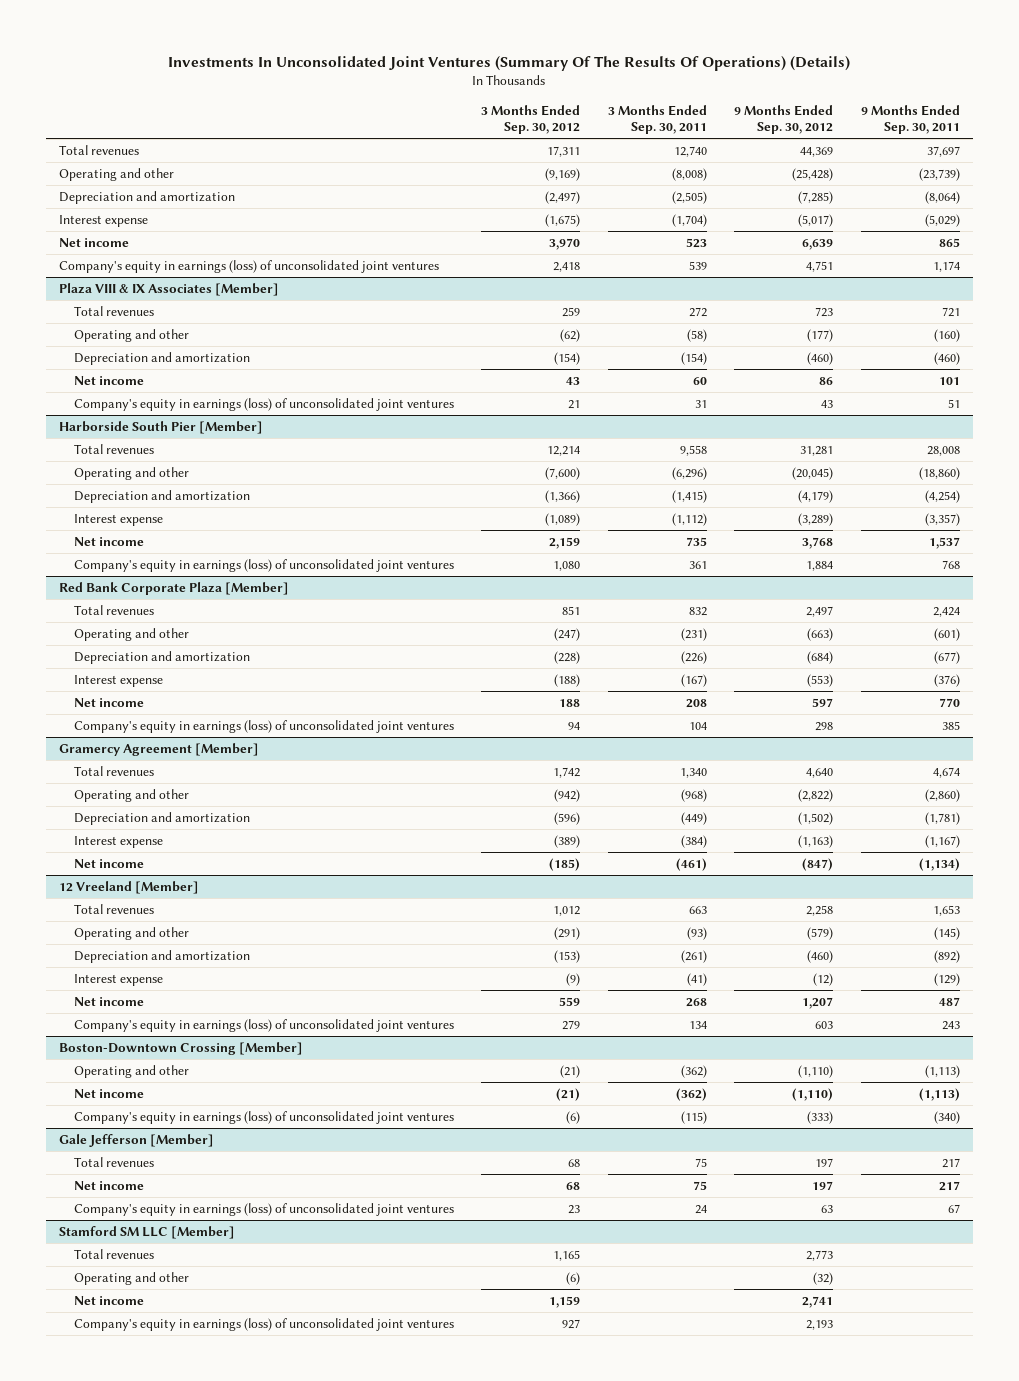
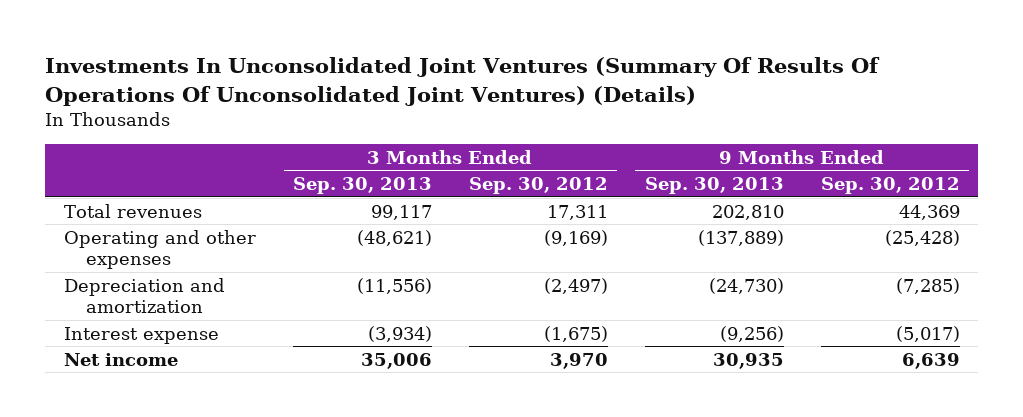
[168,55,851,71] Investments In Unconsolidated Joint Ventures (Summary Of The Results Of Operations) (Details) -> [45,57,881,106] Investments In Unconsolidated Joint Ventures (Summary Of Results Of Operations Of Unconsolidated Joint Ventures) (Details)
[607,104,707,134] 3 Months Ended Sep. 30, 2011 -> none
[860,104,960,134] 9 Months Ended Sep. 30, 2011 -> none
none -> [292,177,432,195] Sep. 30, 2013
none -> [644,177,784,195] Sep. 30, 2013
[59,167,175,181] Operating and other -> [63,229,256,270] Operating and other expenses
[59,259,440,273] Company's equity in earnings (loss) of unconsolidated joint ventures -> none
[59,282,280,296] Plaza VIII & IX Associates [Member] -> none
[73,305,154,316] Total revenues -> none
[73,328,189,342] Operating and other -> none
[73,351,250,365] Depreciation and amortization -> none
[73,375,144,385] Net income -> none
[73,397,454,411] Company's equity in earnings (loss) of unconsolidated joint ventures -> none
[59,420,264,434] Harborside South Pier [Member] -> none
[73,443,154,454] Total revenues -> none
[73,466,189,480] Operating and other -> none
[73,489,250,503] Depreciation and amortization -> none
[73,513,163,526] Interest expense -> none
[73,536,144,546] Net income -> none
[73,558,454,572] Company's equity in earnings (loss) of unconsolidated joint ventures -> none
[59,581,290,595] Red Bank Corporate Plaza [Member] -> none
[73,604,154,615] Total revenues -> none
[73,627,189,641] Operating and other -> none
[73,650,250,664] Depreciation and amortization -> none
[73,674,163,687] Interest expense -> none
[73,697,144,707] Net income -> none
[73,719,454,733] Company's equity in earnings (loss) of unconsolidated joint ventures -> none
[59,742,260,756] Gramercy Agreement [Member] -> none
[73,765,154,776] Total revenues -> none
[73,788,189,802] Operating and other -> none
[73,811,250,825] Depreciation and amortization -> none
[73,835,163,848] Interest expense -> none
[73,858,144,868] Net income -> none
[59,880,200,894] 12 Vreeland [Member] -> none
[73,903,154,914] Total revenues -> none
[73,926,189,940] Operating and other -> none
[73,949,250,963] Depreciation and amortization -> none
[73,973,163,986] Interest expense -> none
[73,996,144,1006] Net income -> none
[73,1018,454,1032] Company's equity in earnings (loss) of unconsolidated joint ventures -> none
[59,1041,304,1055] Boston-Downtown Crossing [Member] -> none
[73,1064,189,1078] Operating and other -> none
[73,1088,144,1098] Net income -> none
[73,1110,454,1124] Company's equity in earnings (loss) of unconsolidated joint ventures -> none
[59,1133,215,1147] Gale Jefferson [Member] -> none
[73,1156,154,1167] Total revenues -> none
[73,1180,144,1190] Net income -> none
[73,1202,454,1216] Company's equity in earnings (loss) of unconsolidated joint ventures -> none
[59,1225,236,1239] Stamford SM LLC [Member] -> none
[73,1248,154,1259] Total revenues -> none
[73,1271,189,1285] Operating and other -> none
[73,1295,144,1305] Net income -> none
[73,1317,454,1331] Company's equity in earnings (loss) of unconsolidated joint ventures -> none

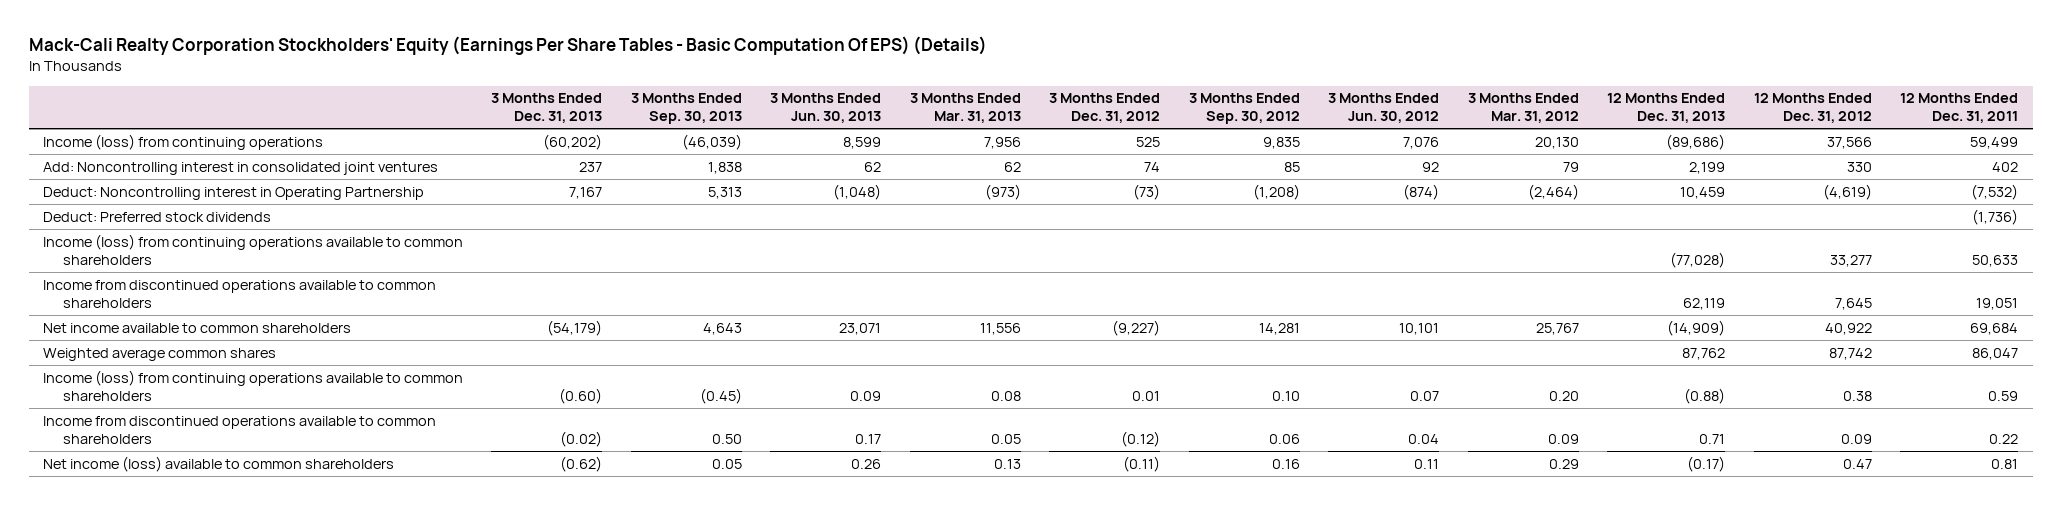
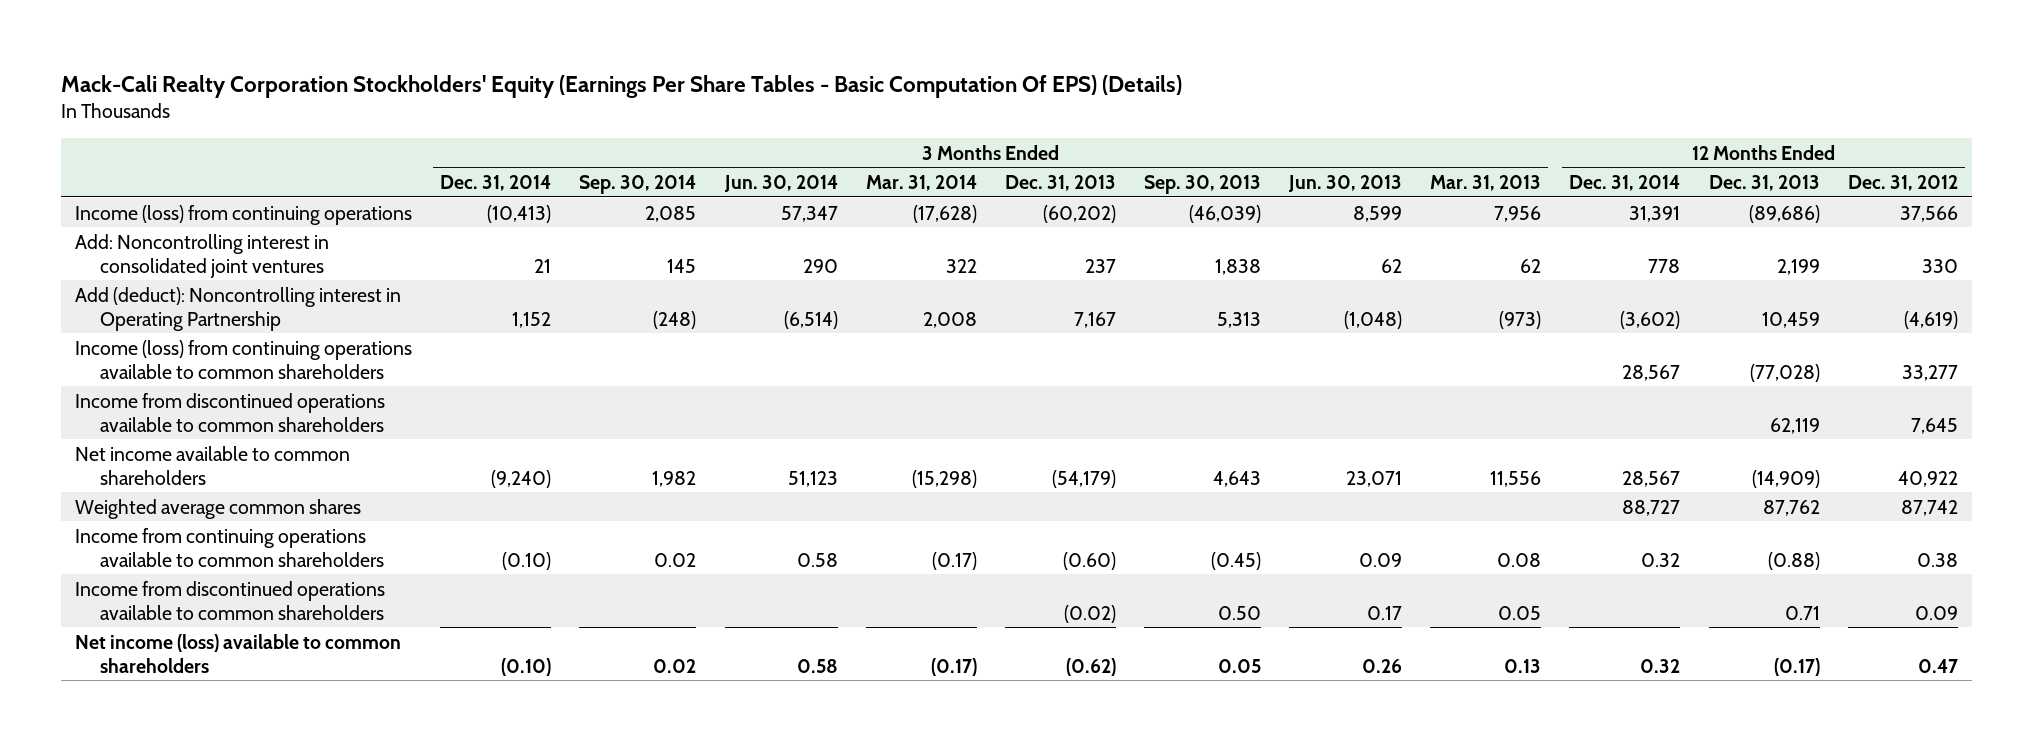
[1049,93,1161,124] 3 Months Ended Dec. 31, 2012 -> none
[1188,93,1300,125] 3 Months Ended Sep. 30, 2012 -> none
[1328,93,1440,124] 3 Months Ended Jun. 30, 2012 -> none
[1467,93,1579,124] 3 Months Ended Mar. 31, 2012 -> none
[1900,93,2019,124] 12 Months Ended Dec. 31, 2011 -> none
none -> [440,174,552,191] Dec. 31, 2014
none -> [579,174,697,194] Sep. 30, 2014
none -> [723,174,838,192] Jun. 30, 2014
none -> [865,174,977,191] Mar. 31, 2014
none -> [1569,174,1681,191] Dec. 31, 2014
[42,211,271,222] Deduct: Preferred stock dividends -> none
[42,186,424,200] Deduct: Noncontrolling interest in Operating Partnership -> [75,286,402,331] Add (deduct): Noncontrolling interest in Operating Partnership
[42,369,463,401] Income (loss) from continuing operations available to common shareholders -> [75,527,385,567] Income from continuing operations available to common shareholders

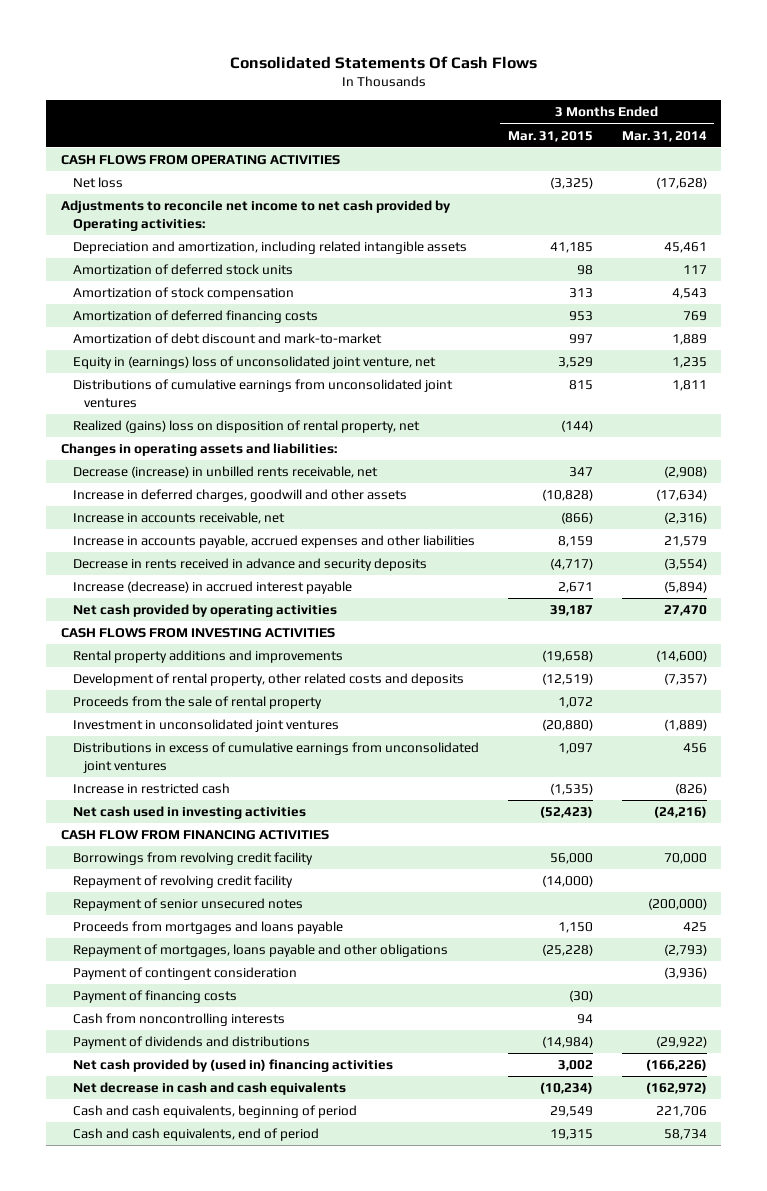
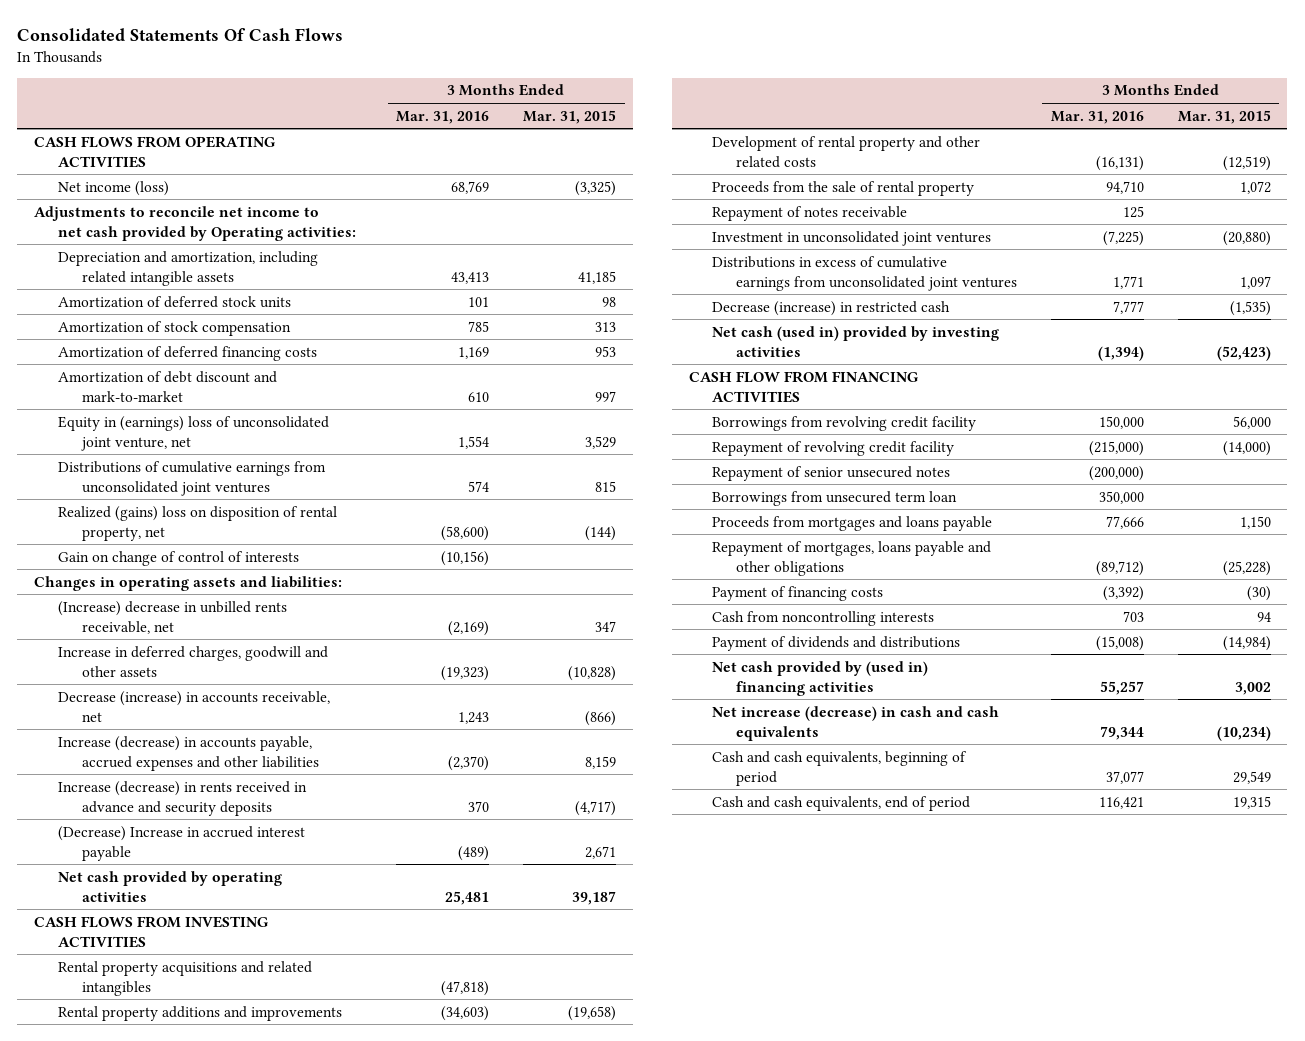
[621,130,707,142] Mar. 31, 2014 -> none
none -> [396,110,490,124] Mar. 31, 2016
[72,177,123,189] Net loss -> [57,180,169,196] Net income (loss)
none -> [57,550,299,566] Gain on change of control of interests
[72,466,378,479] Decrease (increase) in unbilled rents receivable, net -> [57,600,287,634] (Increase) decrease in unbilled rents receivable, net
[72,512,285,525] Increase in accounts receivable, net -> [57,690,330,722] Decrease (increase) in accounts receivable, net
[72,535,475,549] Increase in accounts payable, accrued expenses and other liabilities -> [57,735,319,771] Increase (decrease) in accounts payable, accrued expenses and other liabilities
[72,558,427,572] Decrease in rents received in advance and security deposits -> [57,780,307,816] Increase (decrease) in rents received in advance and security deposits
[72,581,352,595] Increase (decrease) in accrued interest payable -> [57,825,305,861] (Decrease) Increase in accrued interest payable
none -> [57,960,312,996] Rental property acquisitions and related intangibles
[72,673,464,687] Development of rental property, other related costs and deposits -> [712,135,981,168] Development of rental property and other related costs
none -> [712,205,908,221] Repayment of notes receivable
[72,783,230,795] Increase in restricted cash -> [712,300,951,316] Decrease (increase) in restricted cash
[72,806,306,820] Net cash used in investing activities -> [712,325,1000,357] Net cash (used in) provided by investing activities
none -> [712,490,958,506] Borrowings from unsecured term loan
[72,967,297,981] Payment of contingent consideration -> none
[72,1082,346,1096] Net decrease in cash and cash equivalents -> [712,705,1000,741] Net increase (decrease) in cash and cash equivalents

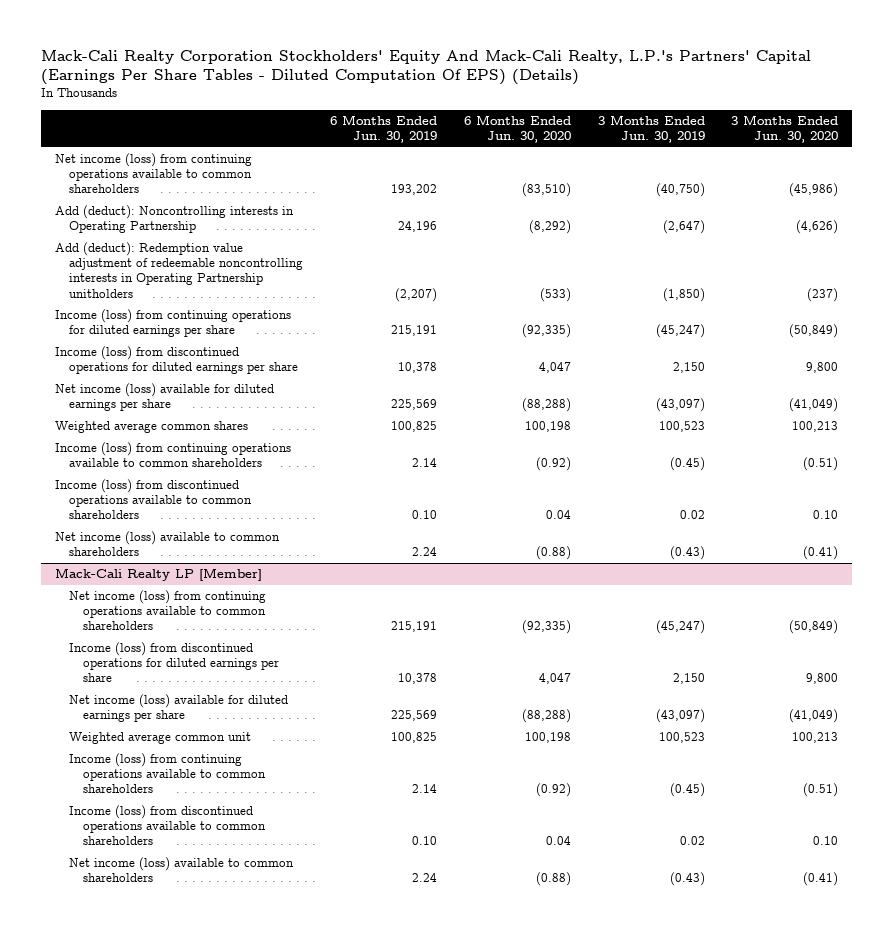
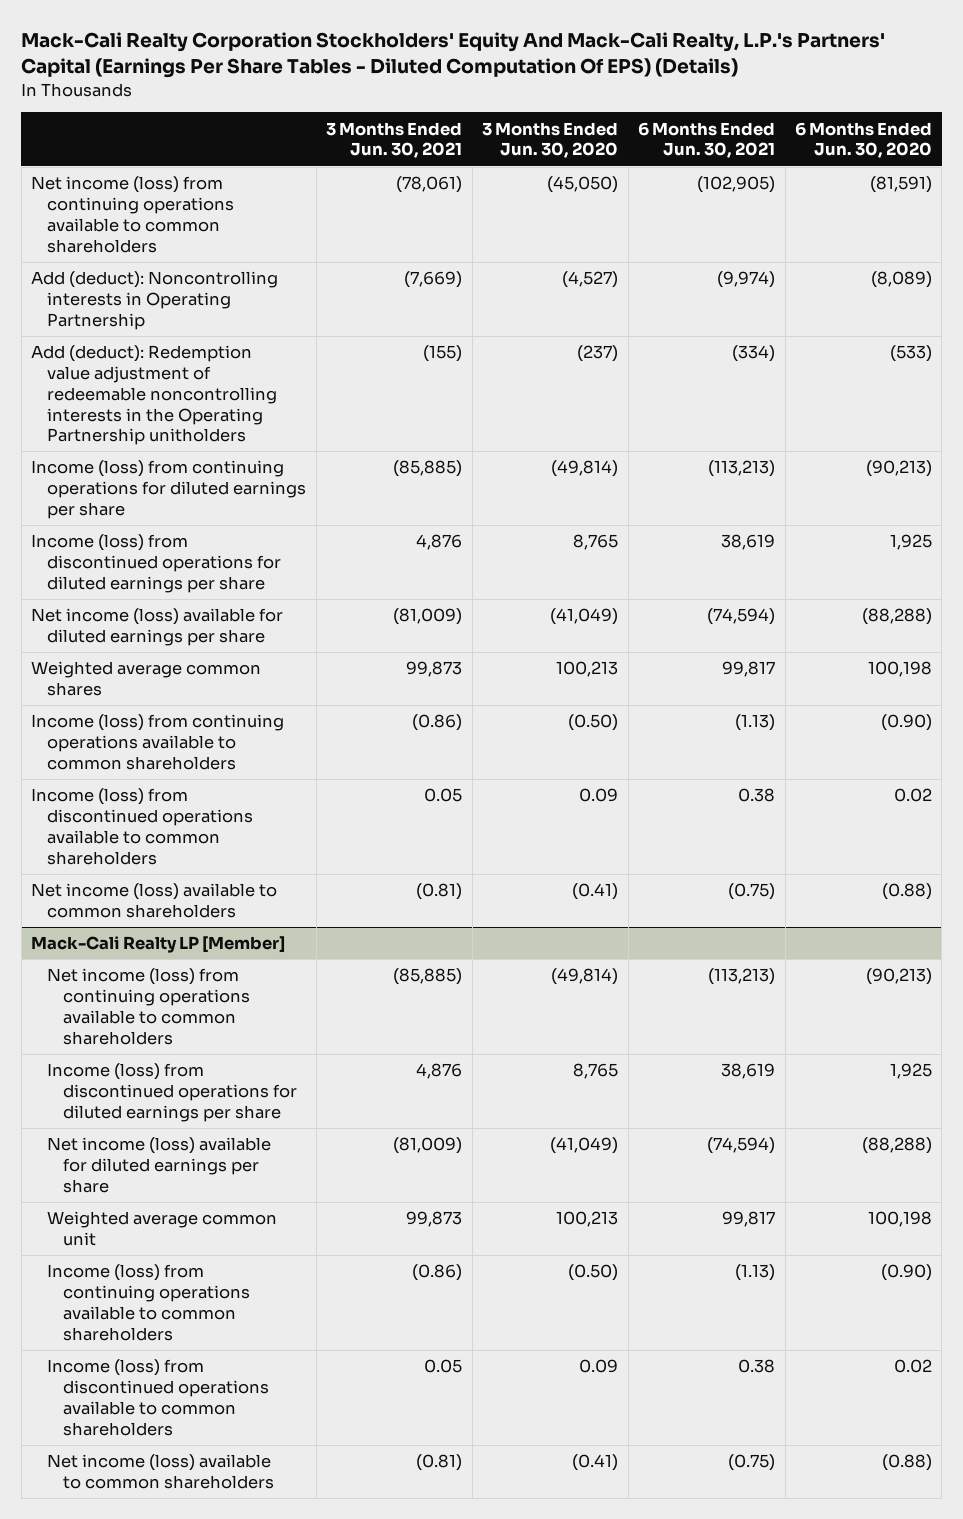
[329,115,437,144] 6 Months Ended Jun. 30, 2019 -> none
[597,115,705,144] 3 Months Ended Jun. 30, 2019 -> none
none -> [326,121,463,159] 3 Months Ended Jun. 30, 2021
none -> [638,121,776,159] 6 Months Ended Jun. 30, 2021
[521,183,571,198] (83,510) -> [869,176,932,194] (81,591)
[789,183,839,198] (45,986) -> [547,176,619,194] (45,050)
[528,220,571,235] (8,292) -> [870,271,932,289] (8,089)
[796,220,839,235] (4,626) -> [562,271,619,289] (4,527)
[54,242,303,298] Add (deduct): Redemption value adjustment of redeemable noncontrolling interests in Operating Partnership unitholders -> [31,345,278,446] Add (deduct): Redemption value adjustment of redeemable noncontrolling interests in the Operating Partnership unitholders
[521,324,571,339] (92,335) -> [865,460,932,478] (90,213)
[789,324,839,339] (50,849) -> [551,460,619,478] (49,814)
[538,362,571,374] 4,047 -> [889,534,932,551] 1,925
[806,362,839,374] 9,800 -> [573,534,619,551] 8,765
[535,457,571,472] (0.92) -> [880,714,932,732] (0.90)
[803,457,839,472] (0.51) -> [568,714,619,732] (0.50)
[545,510,571,520] 0.04 -> [893,788,932,803] 0.02
[813,510,839,520] 0.10 -> [579,788,619,803] 0.09
[521,620,571,635] (92,335) -> [865,968,932,986] (90,213)
[789,620,839,635] (50,849) -> [551,968,619,986] (49,814)
[538,673,571,685] 4,047 -> [889,1063,932,1080] 1,925
[806,673,839,685] 9,800 -> [573,1063,619,1080] 8,765
[535,783,571,798] (0.92) -> [880,1264,932,1282] (0.90)
[803,783,839,798] (0.51) -> [568,1264,619,1282] (0.50)
[545,836,571,846] 0.04 -> [893,1359,932,1374] 0.02
[813,836,839,846] 0.10 -> [579,1359,619,1374] 0.09

